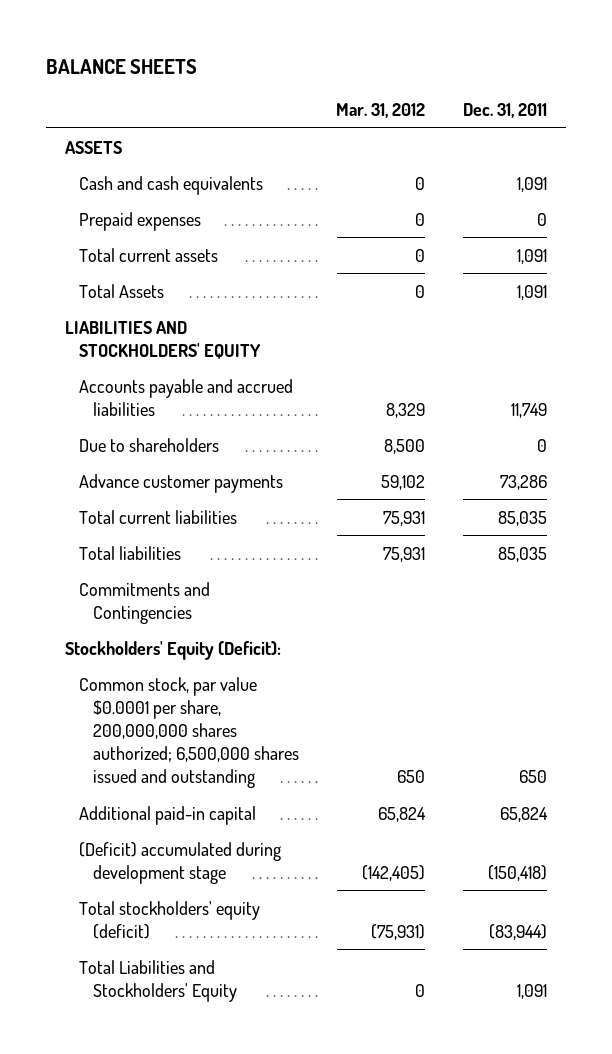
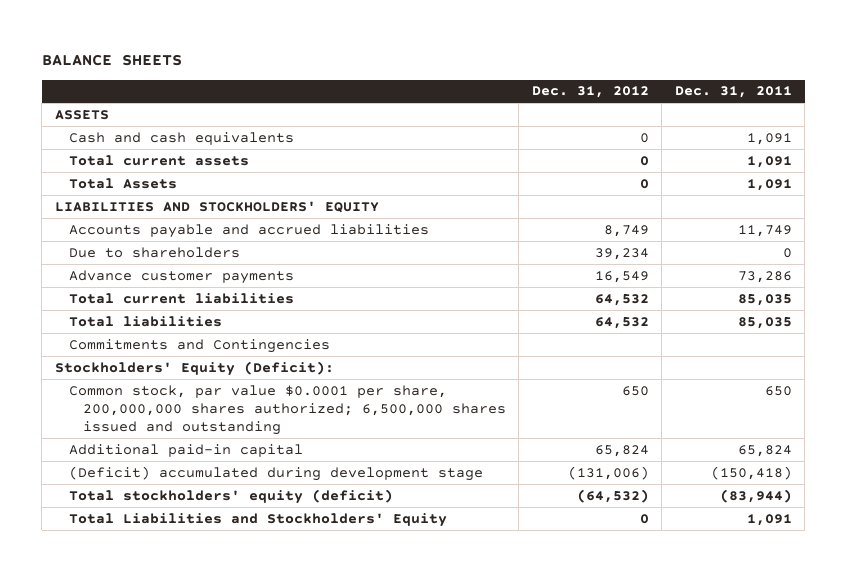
[336,103,426,119] Mar. 31, 2012 -> none
none -> [531,86,649,99] Dec. 31, 2012
[78,211,201,231] Prepaid expenses -> none

